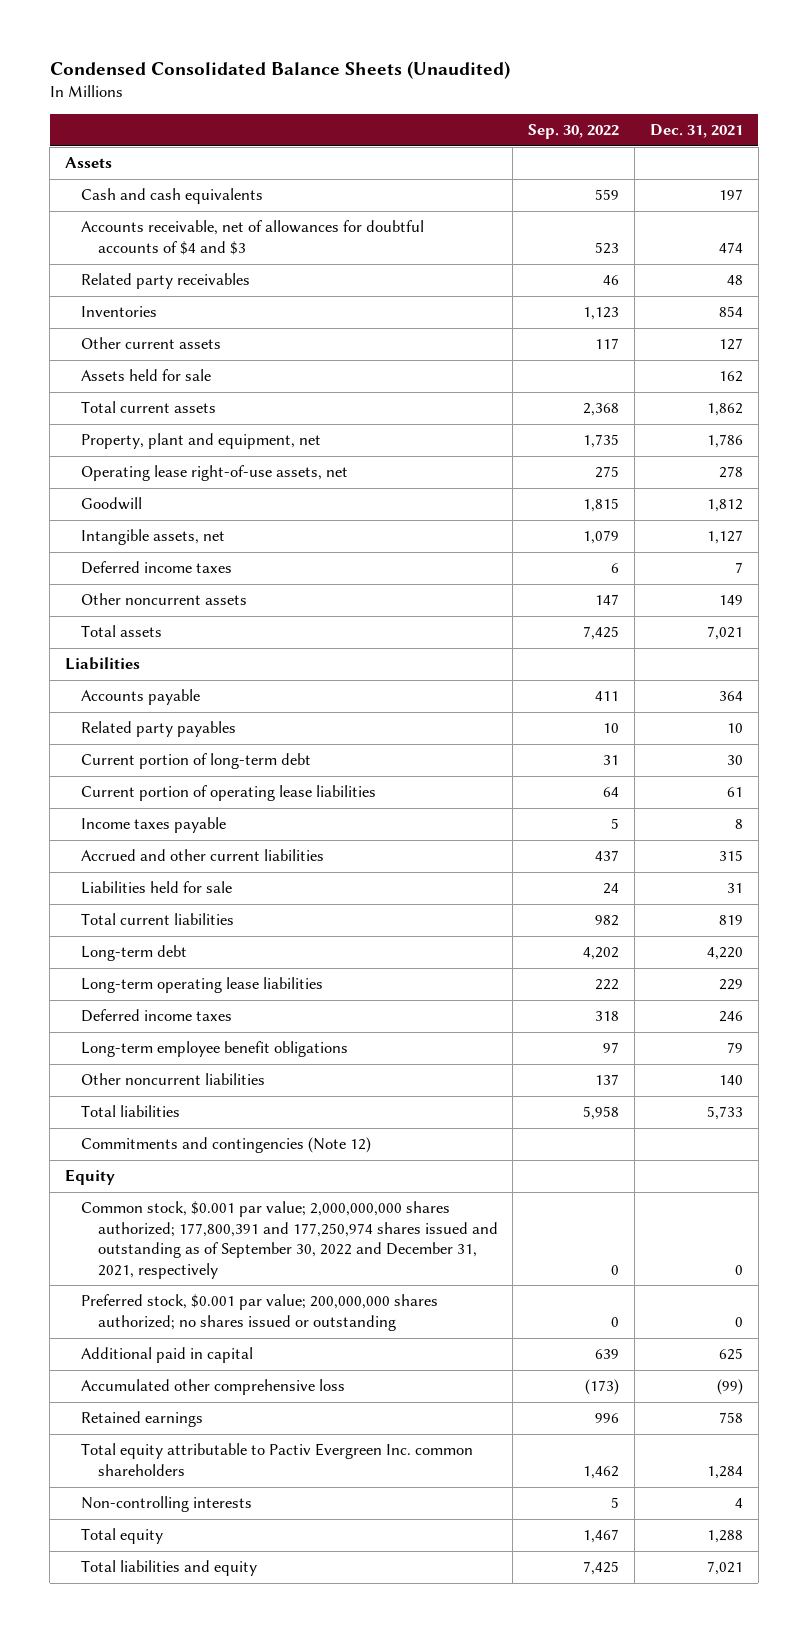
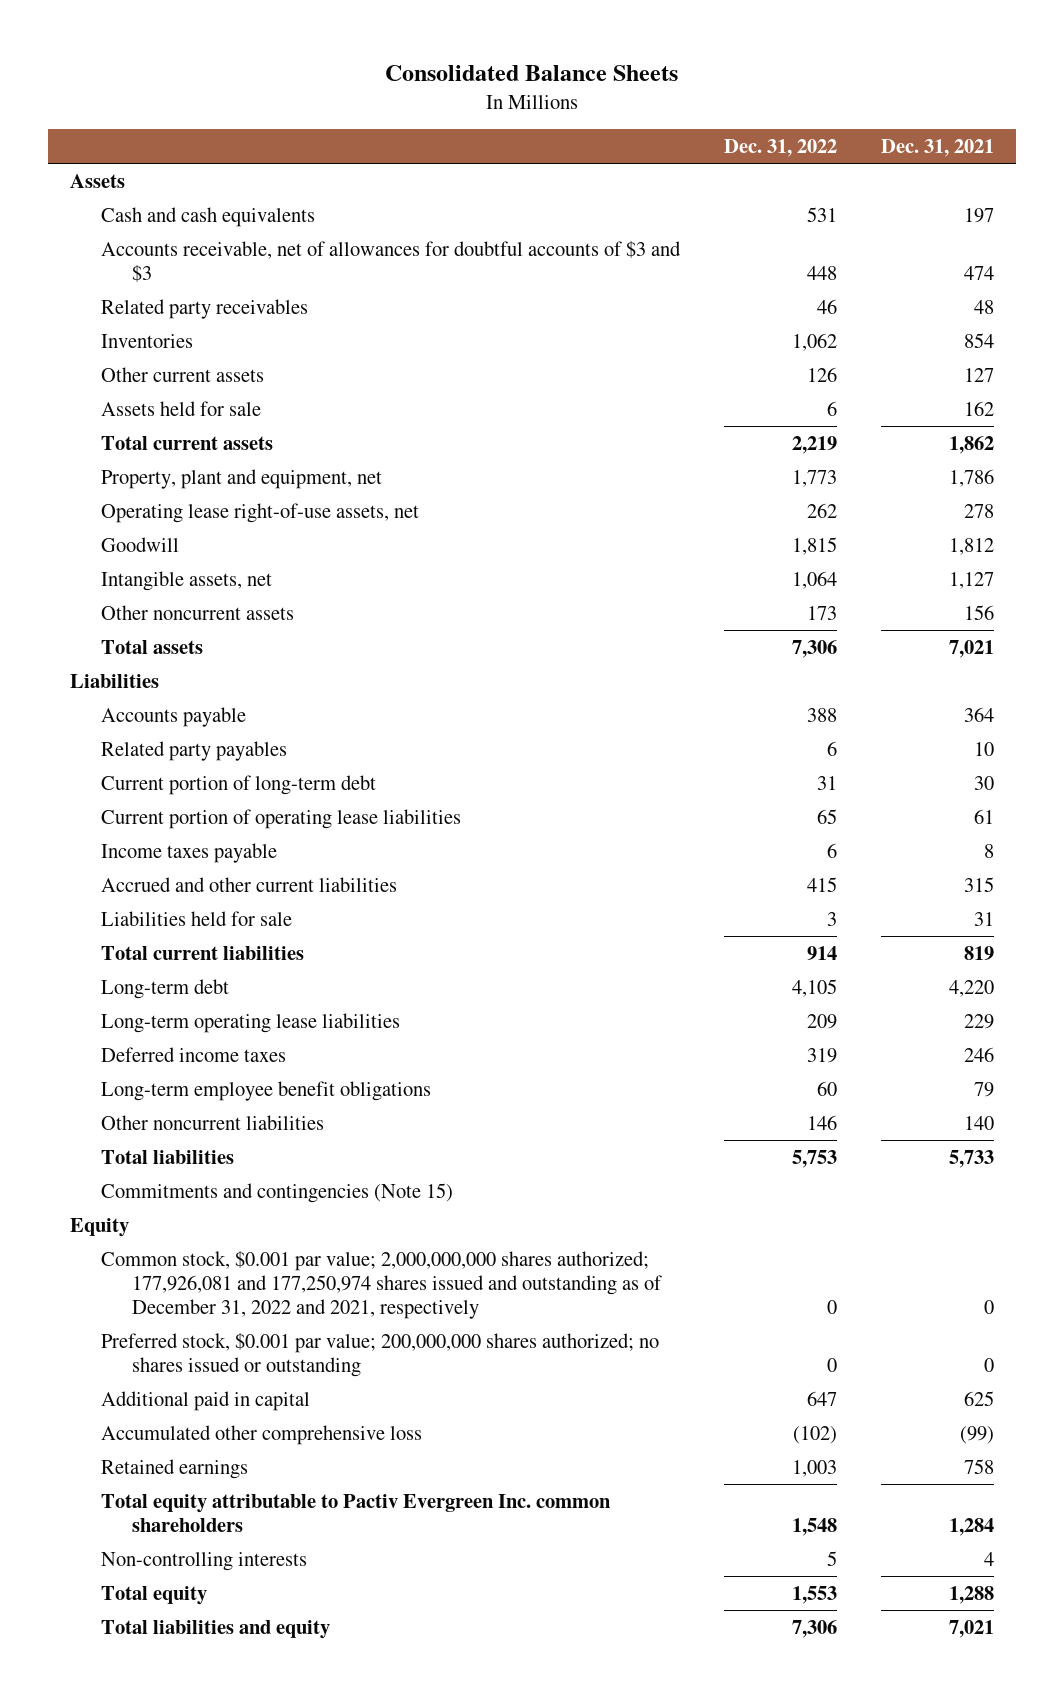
[49,61,510,80] Condensed Consolidated Balance Sheets (Unaudited) -> [385,64,679,81] Consolidated Balance Sheets
[528,124,620,140] Sep. 30, 2022 -> none
none -> [724,139,838,158] Dec. 31, 2022
[81,220,425,255] Accounts receivable, net of allowances for doubtful accounts of $4 and $3 -> [100,240,681,283] Accounts receivable, net of allowances for doubtful accounts of $3 and $3
[81,561,233,575] Deferred income taxes -> none
[718,595,743,606] 149 -> [964,604,995,620] 156
[81,1137,372,1154] Commitments and contingencies (Note 12) -> [100,1182,453,1203] Commitments and contingencies (Note 15)
[81,1201,498,1279] Common stock, $0.001 par value; 2,000,000,000 shares authorized; 177,800,391 and 177,250,974 shares issued and outstanding as of September 30, 2022 and December 31, 2021, respectively -> [100,1250,662,1320] Common stock, $0.001 par value; 2,000,000,000 shares authorized; 177,926,081 and 177,250,974 shares issued and outstanding as of December 31, 2022 and 2021, respectively

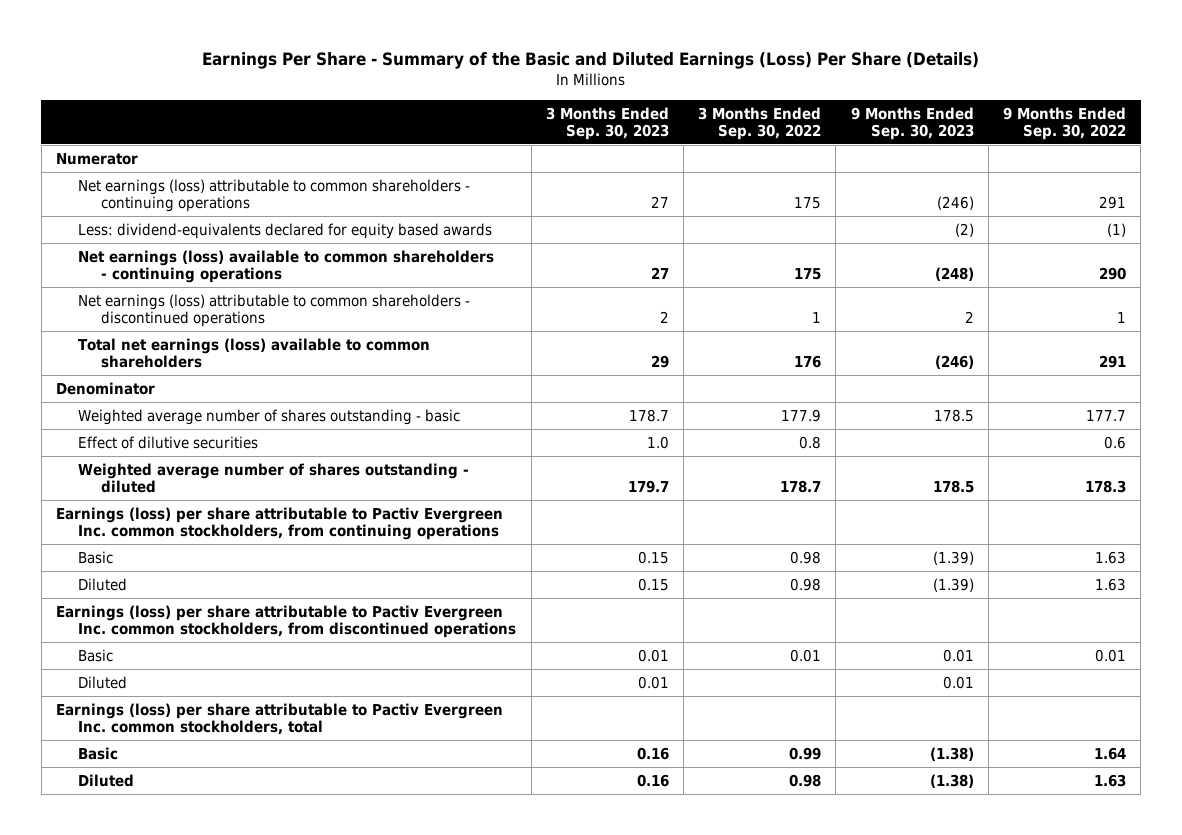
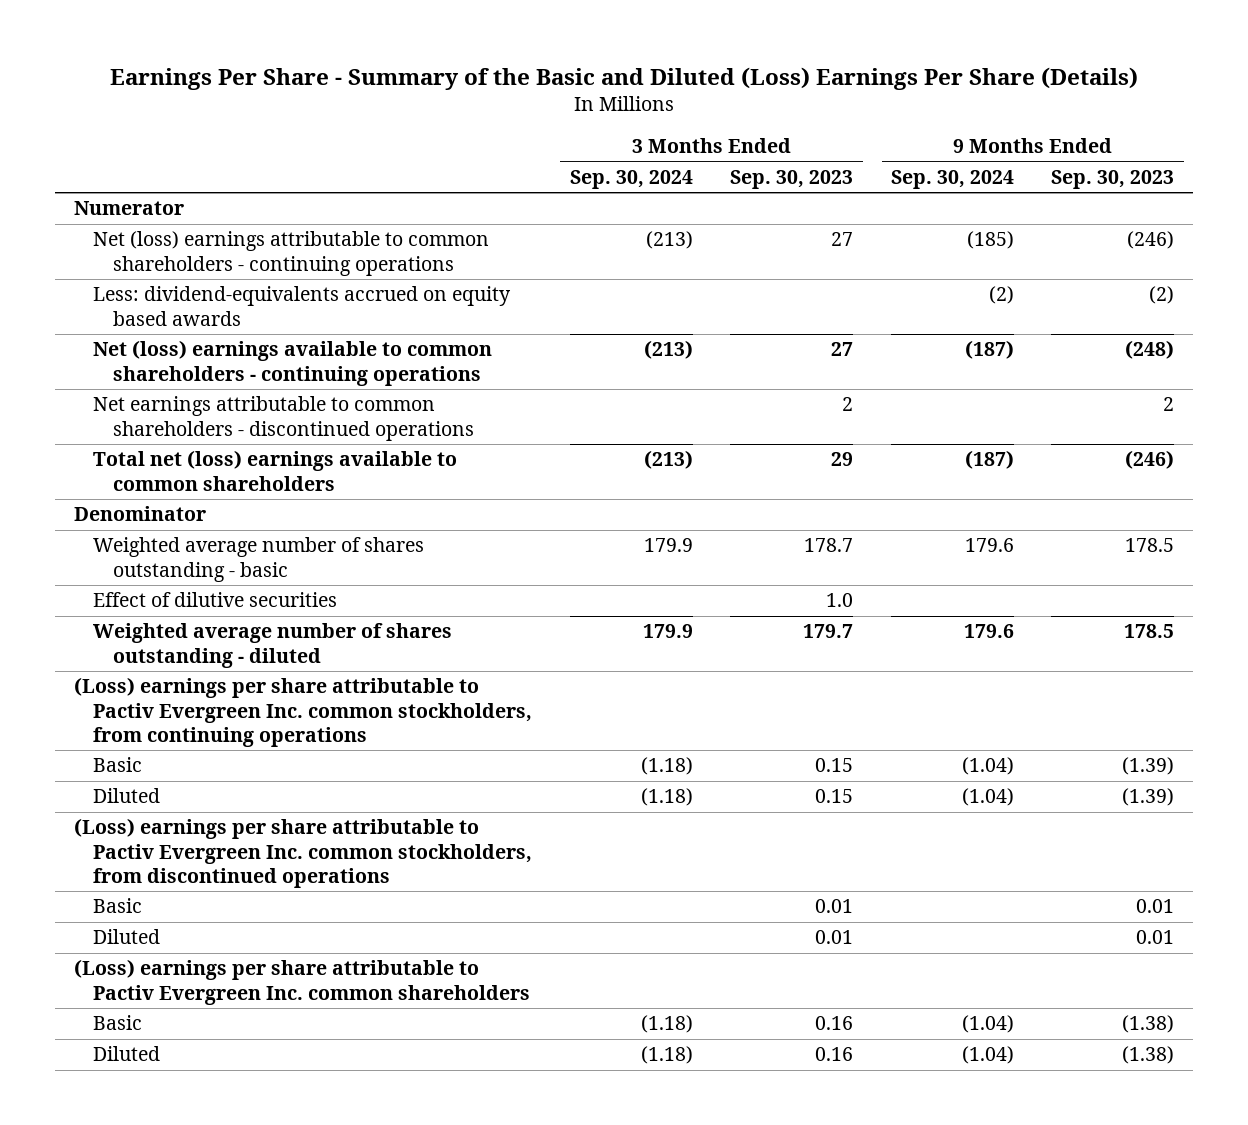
[201,51,979,69] Earnings Per Share - Summary of the Basic and Diluted Earnings (Loss) Per Share (Details) -> [110,67,1139,91] Earnings Per Share - Summary of the Basic and Diluted (Loss) Earnings Per Share (Details)
[698,106,822,140] 3 Months Ended Sep. 30, 2022 -> none
[1002,106,1126,140] 9 Months Ended Sep. 30, 2022 -> none
none -> [569,169,693,189] Sep. 30, 2024
none -> [890,169,1014,189] Sep. 30, 2024
[78,178,471,213] Net earnings (loss) attributable to common shareholders - continuing operations -> [93,231,490,276] Net (loss) earnings attributable to common shareholders - continuing operations
[78,222,493,239] Less: dividend-equivalents declared for equity based awards -> [93,286,512,326] Less: dividend-equivalents accrued on equity based awards
[78,249,495,284] Net earnings (loss) available to common shareholders - continuing operations -> [93,340,493,386] Net (loss) earnings available to common shareholders - continuing operations
[78,293,471,328] Net earnings (loss) attributable to common shareholders - discontinued operations -> [93,396,474,441] Net earnings attributable to common shareholders - discontinued operations
[78,337,431,369] Total net earnings (loss) available to common shareholders -> [93,450,458,491] Total net (loss) earnings available to common shareholders
[56,506,504,541] Earnings (loss) per share attributable to Pactiv Evergreen Inc. common stockholders, from continuing operations -> [73,677,533,747] (Loss) earnings per share attributable to Pactiv Evergreen Inc. common stockholders, from continuing operations
[56,604,517,639] Earnings (loss) per share attributable to Pactiv Evergreen Inc. common stockholders, from discontinued operations -> [73,818,533,888] (Loss) earnings per share attributable to Pactiv Evergreen Inc. common stockholders, from discontinued operations
[56,702,504,736] Earnings (loss) per share attributable to Pactiv Evergreen Inc. common stockholders, total -> [73,959,531,1005] (Loss) earnings per share attributable to Pactiv Evergreen Inc. common shareholders

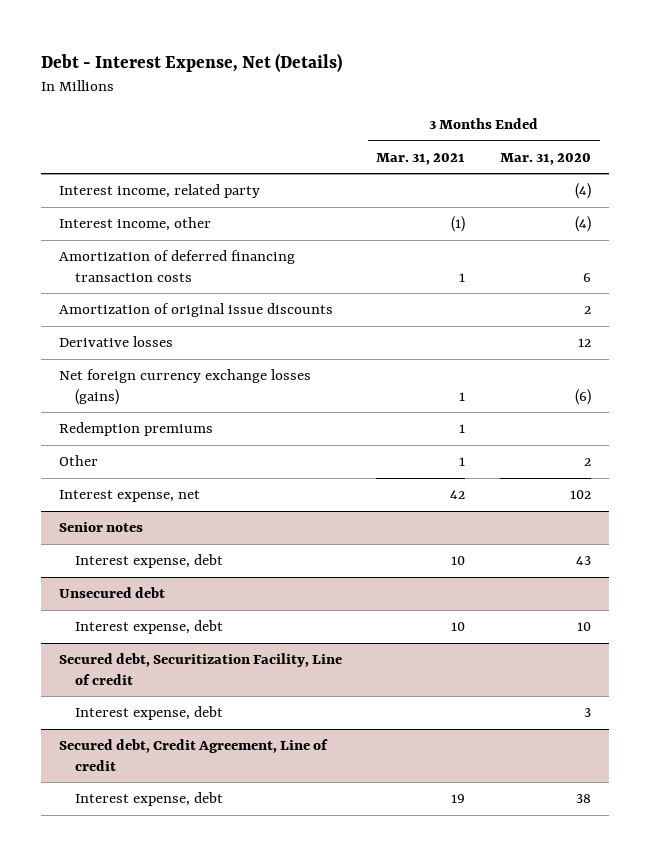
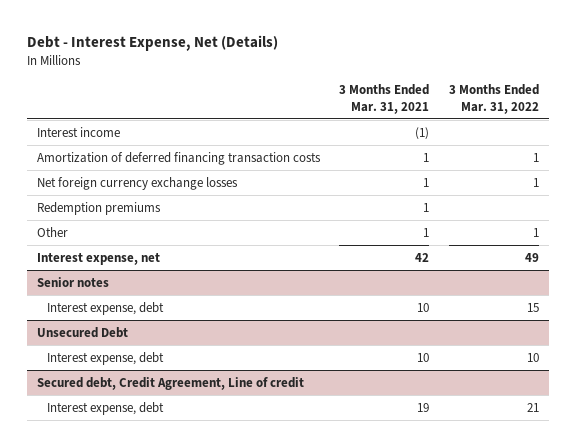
[500,152,592,165] Mar. 31, 2020 -> none
none -> [449,84,540,114] 3 Months Ended Mar. 31, 2022
[58,184,260,199] Interest income, related party -> none
[58,217,211,232] Interest income, other -> [36,126,120,137] Interest income
[58,303,333,318] Amortization of original issue discounts -> none
[58,336,173,348] Derivative losses -> none
[58,369,311,405] Net foreign currency exchange losses (gains) -> [36,176,238,190] Net foreign currency exchange losses
[58,587,165,599] Unsecured debt -> [36,326,128,338] Unsecured Debt
[58,653,342,685] Secured debt, Securitization Facility, Line of credit -> none
[74,706,223,721] Interest expense, debt -> none

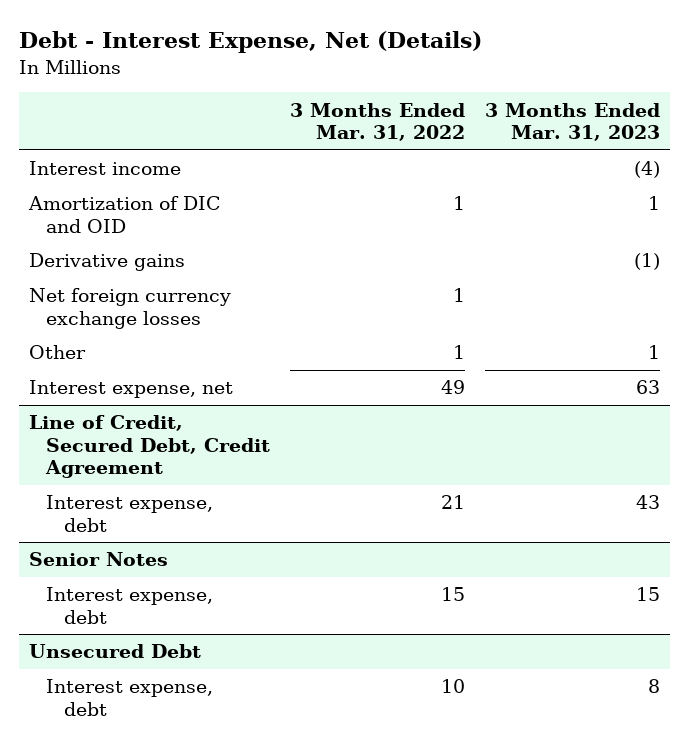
[339,84,430,114] 3 Months Ended Mar. 31, 2021 -> none
none -> [485,102,661,142] 3 Months Ended Mar. 31, 2023
[36,151,321,165] Amortization of deferred financing transaction costs -> none
none -> [28,196,222,233] Amortization of DIC and OID
none -> [29,253,186,272] Derivative gains
[36,201,161,215] Redemption premiums -> none
none -> [29,415,271,479] Line of Credit, Secured Debt, Credit Agreement
none -> [46,495,214,532] Interest expense, debt
[36,276,109,287] Senior notes -> [29,552,169,567] Senior Notes
[36,376,304,390] Secured debt, Credit Agreement, Line of credit -> none
[46,401,164,415] Interest expense, debt -> none

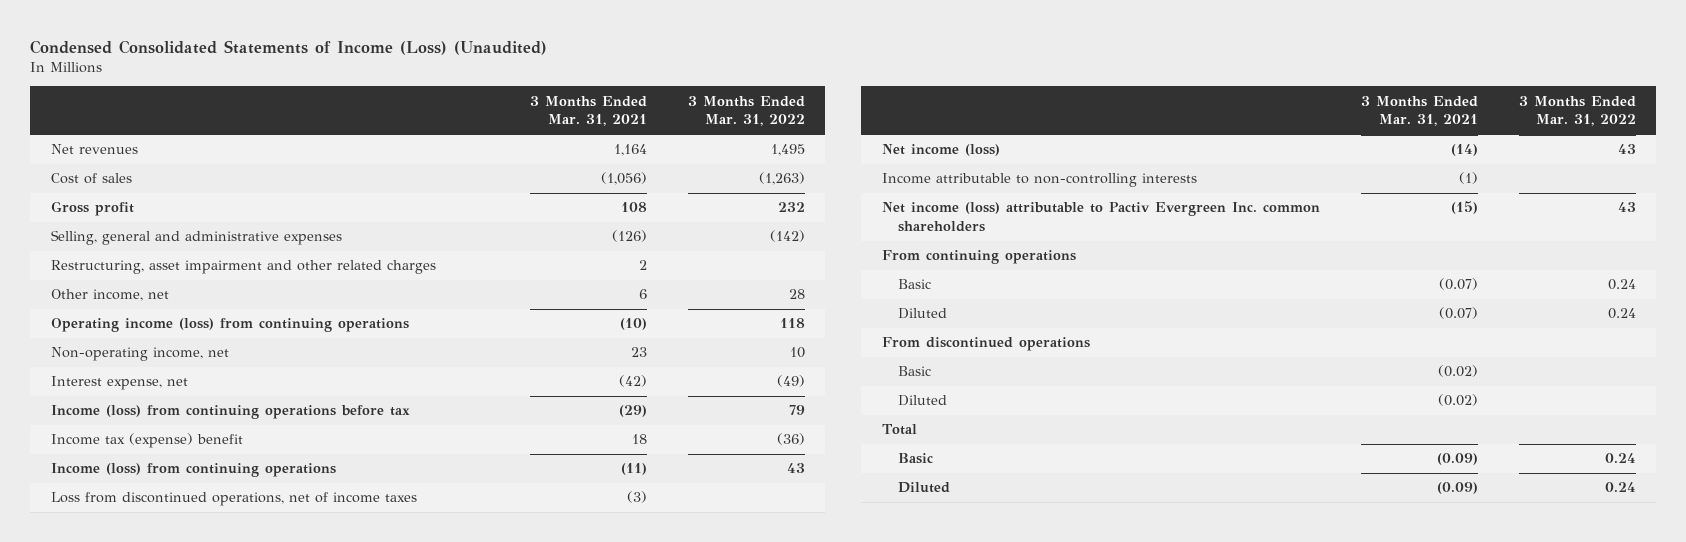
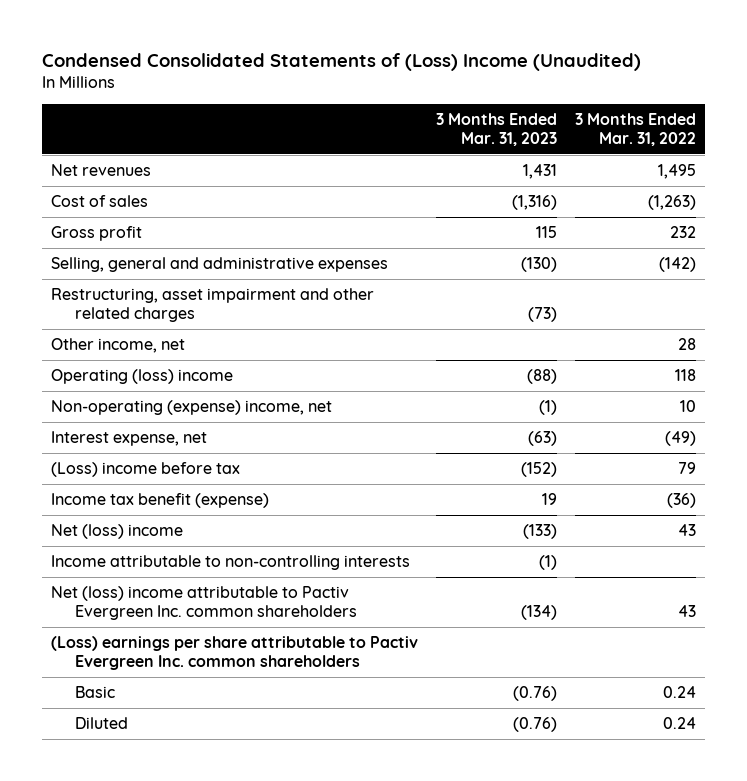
[30,39,548,55] Condensed Consolidated Statements of Income (Loss) (Unaudited) -> [41,52,641,71] Condensed Consolidated Statements of (Loss) Income (Unaudited)
[529,95,647,127] 3 Months Ended Mar. 31, 2021 -> none
none -> [435,113,557,146] 3 Months Ended Mar. 31, 2023
[50,318,409,333] Operating income (loss) from continuing operations -> [50,369,233,385] Operating (loss) income
[50,347,229,362] Non-operating income, net -> [50,400,332,416] Non-operating (expense) income, net
[50,463,336,478] Income (loss) from continuing operations -> none
[50,492,417,507] Loss from discontinued operations, net of income taxes -> none
[50,405,410,420] Income (loss) from continuing operations before tax -> [50,462,240,478] (Loss) income before tax
[50,433,243,449] Income tax (expense) benefit -> [50,493,269,509] Income tax benefit (expense)
[881,144,1000,157] Net income (loss) -> [50,524,183,540] Net (loss) income
[881,250,1076,265] From continuing operations -> none
[897,279,931,290] Basic -> none
[897,308,947,320] Diluted -> none
[881,337,1090,352] From discontinued operations -> none
[897,366,931,377] Basic -> none
[897,395,947,407] Diluted -> none
[881,202,1320,233] Net income (loss) attributable to Pactiv Evergreen Inc. common shareholders -> [50,586,358,620] Net (loss) income attributable to Pactiv Evergreen Inc. common shareholders
[881,424,917,436] Total -> [50,636,418,670] (Loss) earnings per share attributable to Pactiv Evergreen Inc. common shareholders

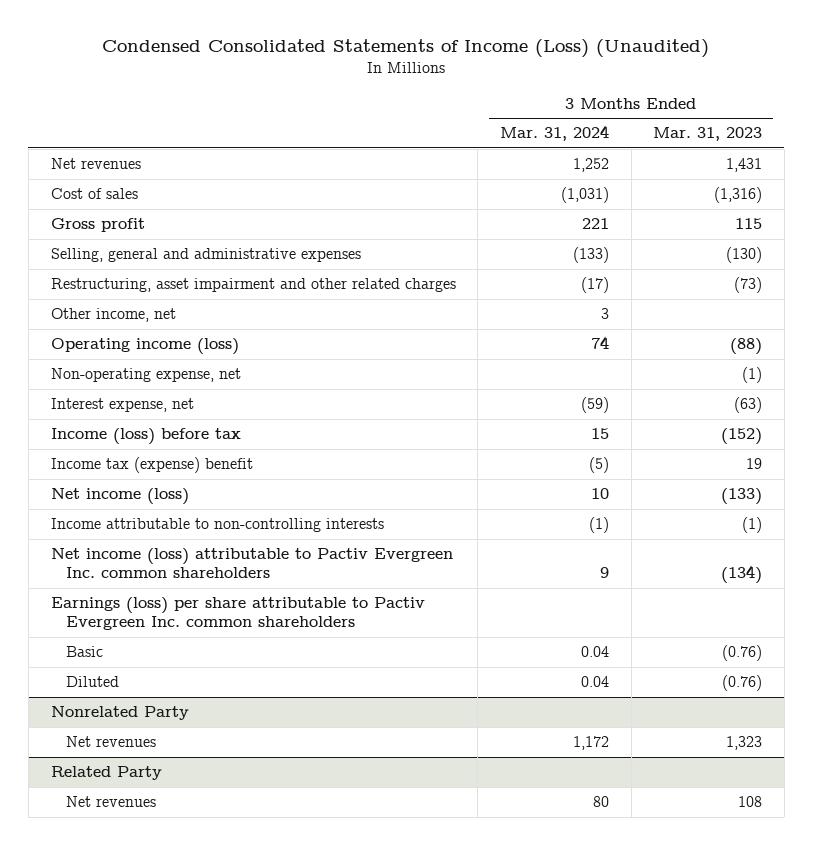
[41,52,641,71] Condensed Consolidated Statements of (Loss) Income (Unaudited) -> [102,39,710,59] Condensed Consolidated Statements of Income (Loss) (Unaudited)
[574,113,696,146] 3 Months Ended Mar. 31, 2022 -> none
none -> [499,125,609,142] Mar. 31, 2024
[50,369,233,385] Operating (loss) income -> [50,338,239,356] Operating income (loss)
[50,400,332,416] Non-operating (expense) income, net -> [50,368,241,383] Non-operating expense, net
[50,462,240,478] (Loss) income before tax -> [50,428,241,446] Income (loss) before tax
[50,493,269,509] Income tax benefit (expense) -> [50,457,253,474] Income tax (expense) benefit
[50,524,183,540] Net (loss) income -> [50,488,189,506] Net income (loss)
[50,586,358,620] Net (loss) income attributable to Pactiv Evergreen Inc. common shareholders -> [50,548,453,579] Net income (loss) attributable to Pactiv Evergreen Inc. common shareholders
[50,636,418,670] (Loss) earnings per share attributable to Pactiv Evergreen Inc. common shareholders -> [50,597,425,631] Earnings (loss) per share attributable to Pactiv Evergreen Inc. common shareholders
none -> [50,706,189,721] Nonrelated Party
none -> [66,736,157,748] Net revenues
none -> [50,766,162,781] Related Party
none -> [66,796,157,808] Net revenues

